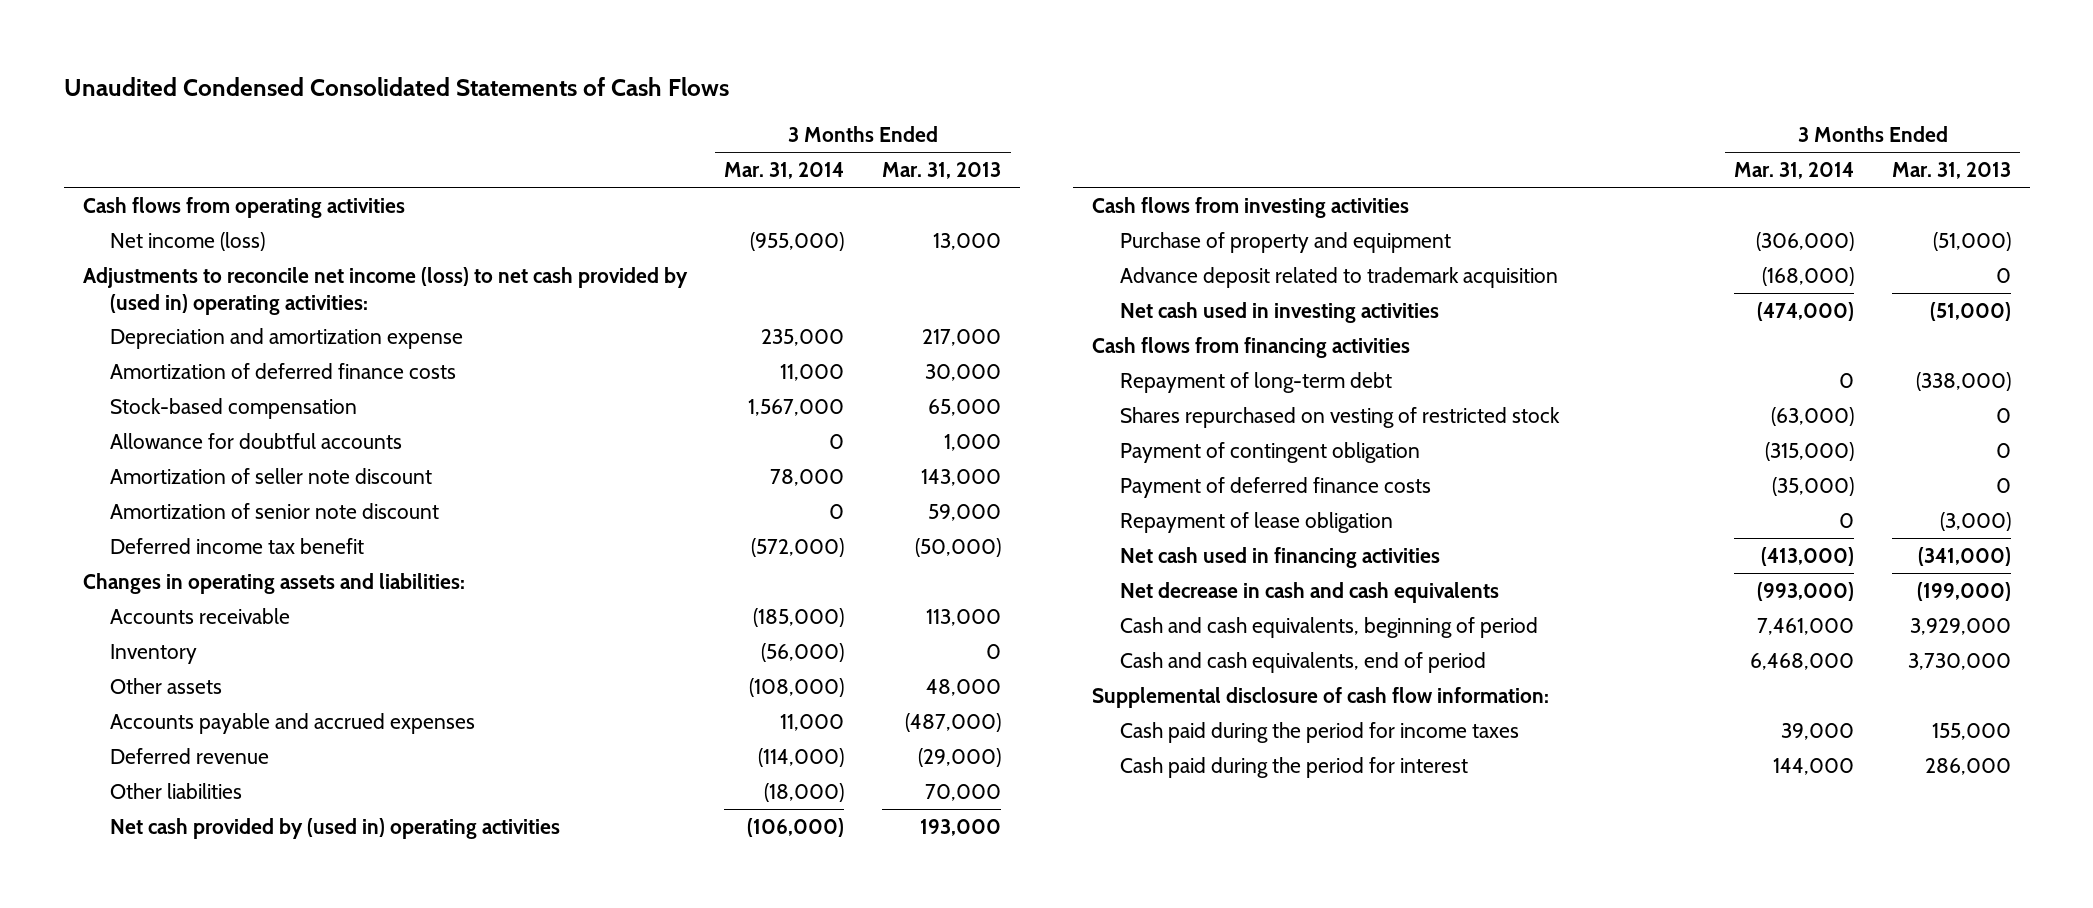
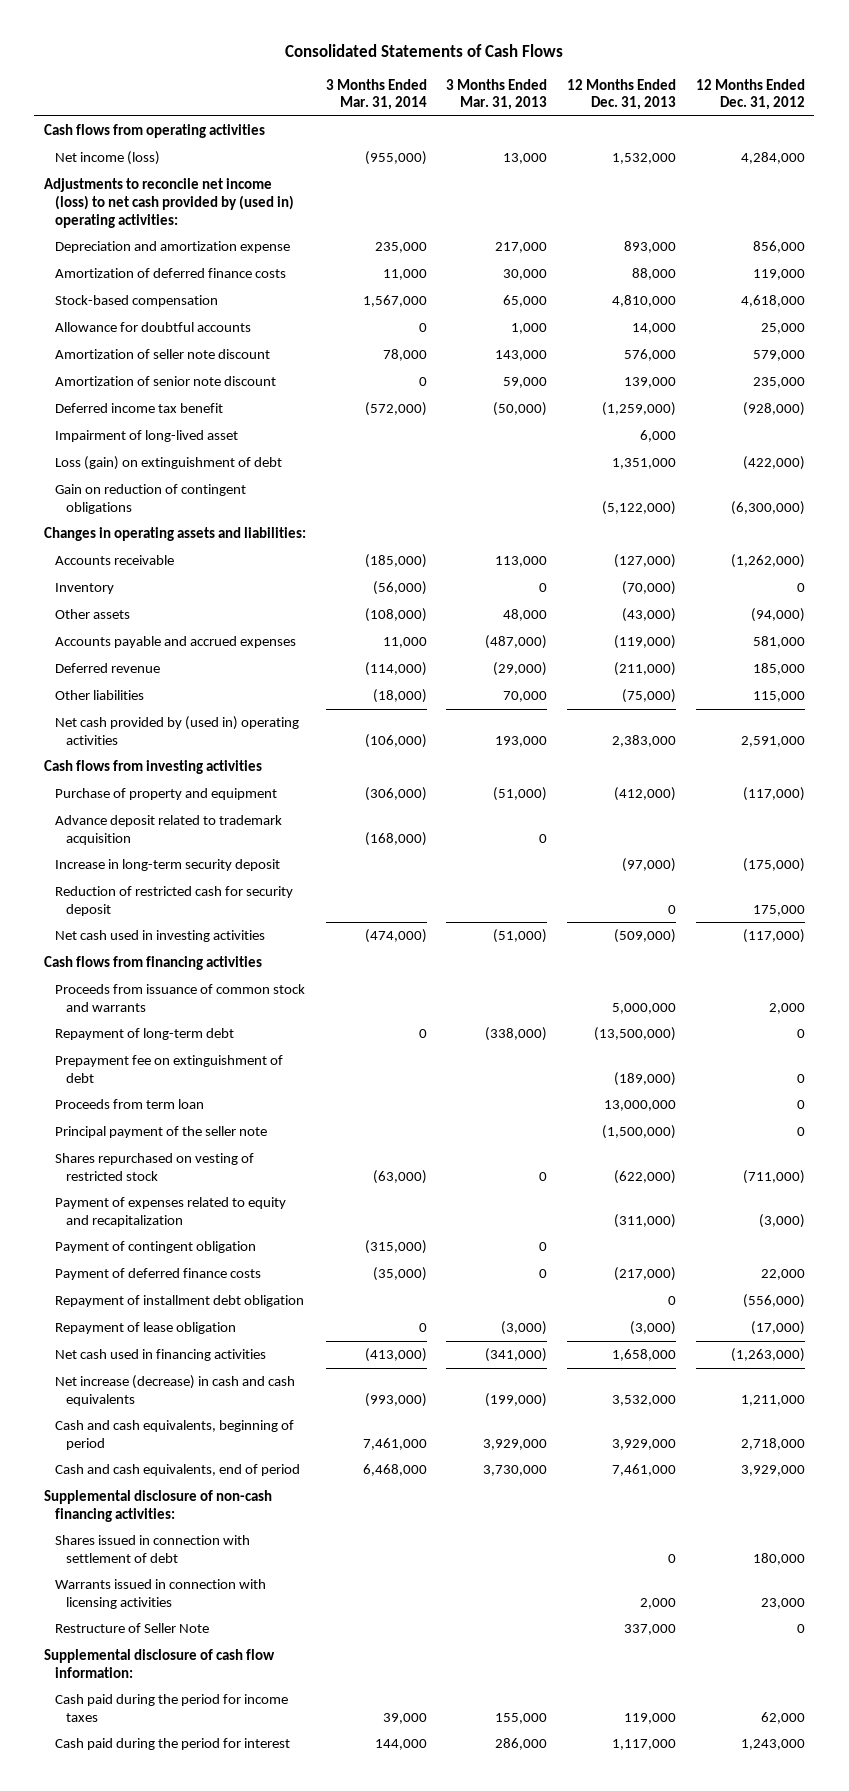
[63,77,729,97] Unaudited Condensed Consolidated Statements of Cash Flows -> [285,43,564,57] Consolidated Statements of Cash Flows
none -> [566,78,676,111] 12 Months Ended Dec. 31, 2013
none -> [695,78,805,111] 12 Months Ended Dec. 31, 2012
none -> [55,430,239,443] Impairment of long-lived asset
none -> [55,456,283,471] Loss (gain) on extinguishment of debt
none -> [55,484,247,514] Gain on reduction of contingent obligations
none -> [55,859,281,872] Increase in long-term security deposit
none -> [55,886,294,916] Reduction of restricted cash for security deposit
none -> [55,984,306,1012] Proceeds from issuance of common stock and warrants
none -> [55,1055,284,1083] Prepayment fee on extinguishment of debt
none -> [55,1099,205,1110] Proceeds from term loan
none -> [55,1126,268,1139] Principal payment of the seller note
none -> [55,1197,287,1227] Payment of expenses related to equity and recapitalization
none -> [55,1295,305,1308] Repayment of installment debt obligation
[1119,581,1499,603] Net decrease in cash and cash equivalents -> [55,1375,296,1406] Net increase (decrease) in cash and cash equivalents
none -> [44,1490,273,1522] Supplemental disclosure of non-cash financing activities:
none -> [55,1535,251,1563] Shares issued in connection with settlement of debt
none -> [55,1579,267,1609] Warrants issued in connection with licensing activities
none -> [55,1623,210,1634] Restructure of Seller Note

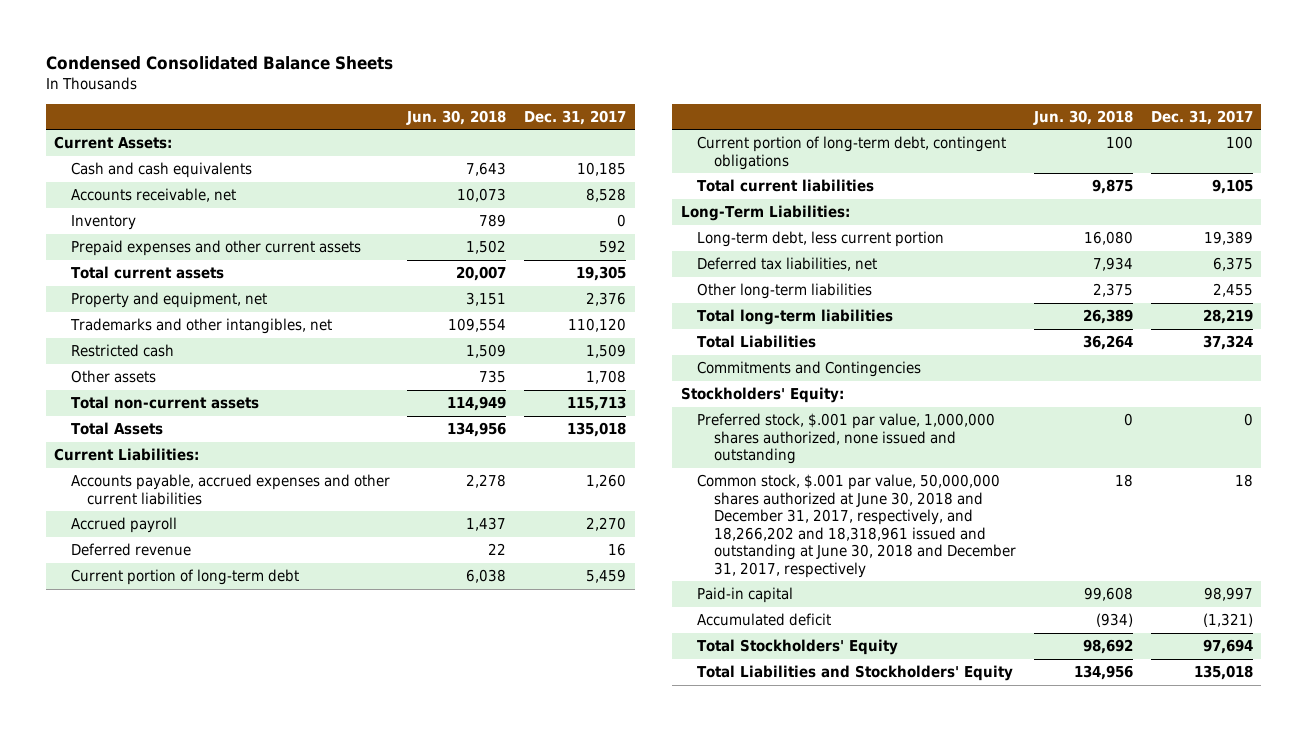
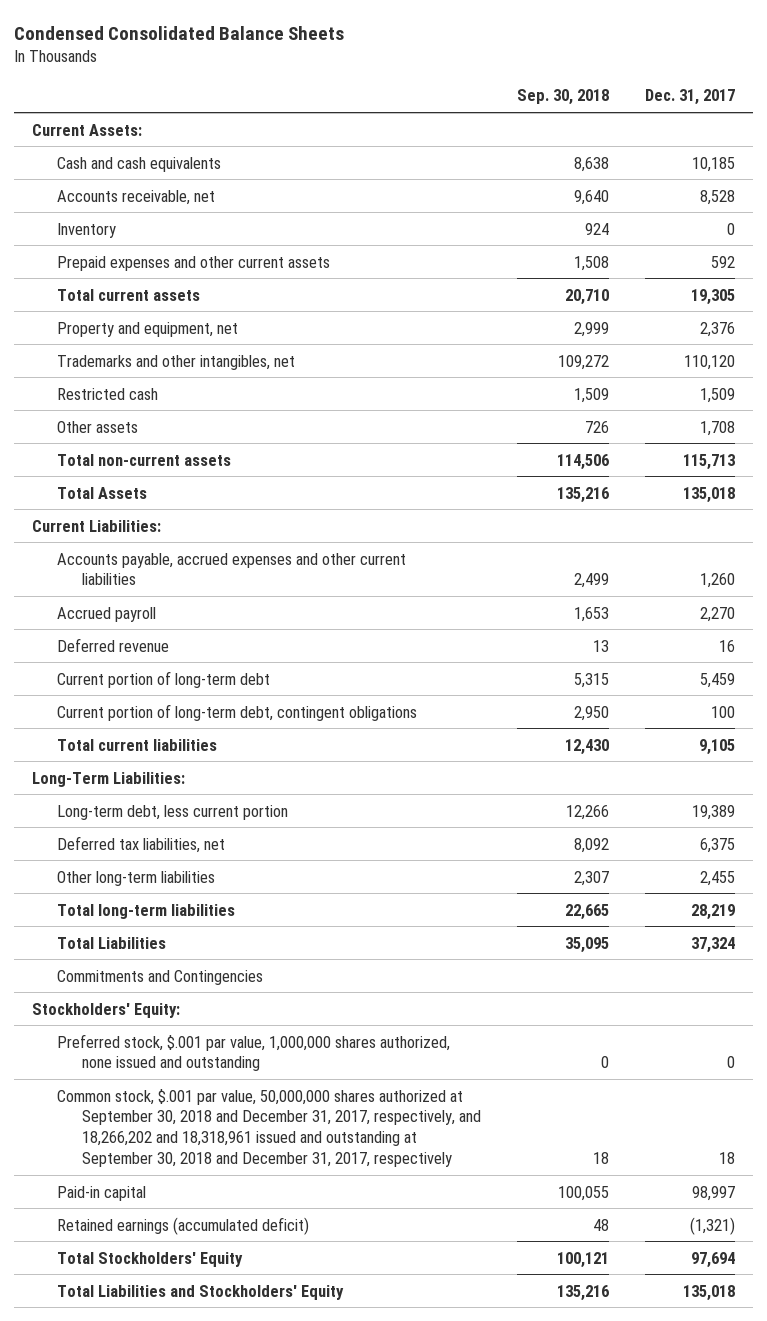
[406,109,507,125] Jun. 30, 2018 -> none
none -> [516,89,609,106] Sep. 30, 2018
[697,474,1016,579] Common stock, $.001 par value, 50,000,000 shares authorized at June 30, 2018 and December 31, 2017, respectively, and 18,266,202 and 18,318,961 issued and outstanding at June 30, 2018 and December 31, 2017, respectively -> [56,1088,481,1168] Common stock, $.001 par value, 50,000,000 shares authorized at September 30, 2018 and December 31, 2017, respectively, and 18,266,202 and 18,318,961 issued and outstanding at September 30, 2018 and December 31, 2017, respectively
[697,613,832,627] Accumulated deficit -> [56,1216,309,1235] Retained earnings (accumulated deficit)

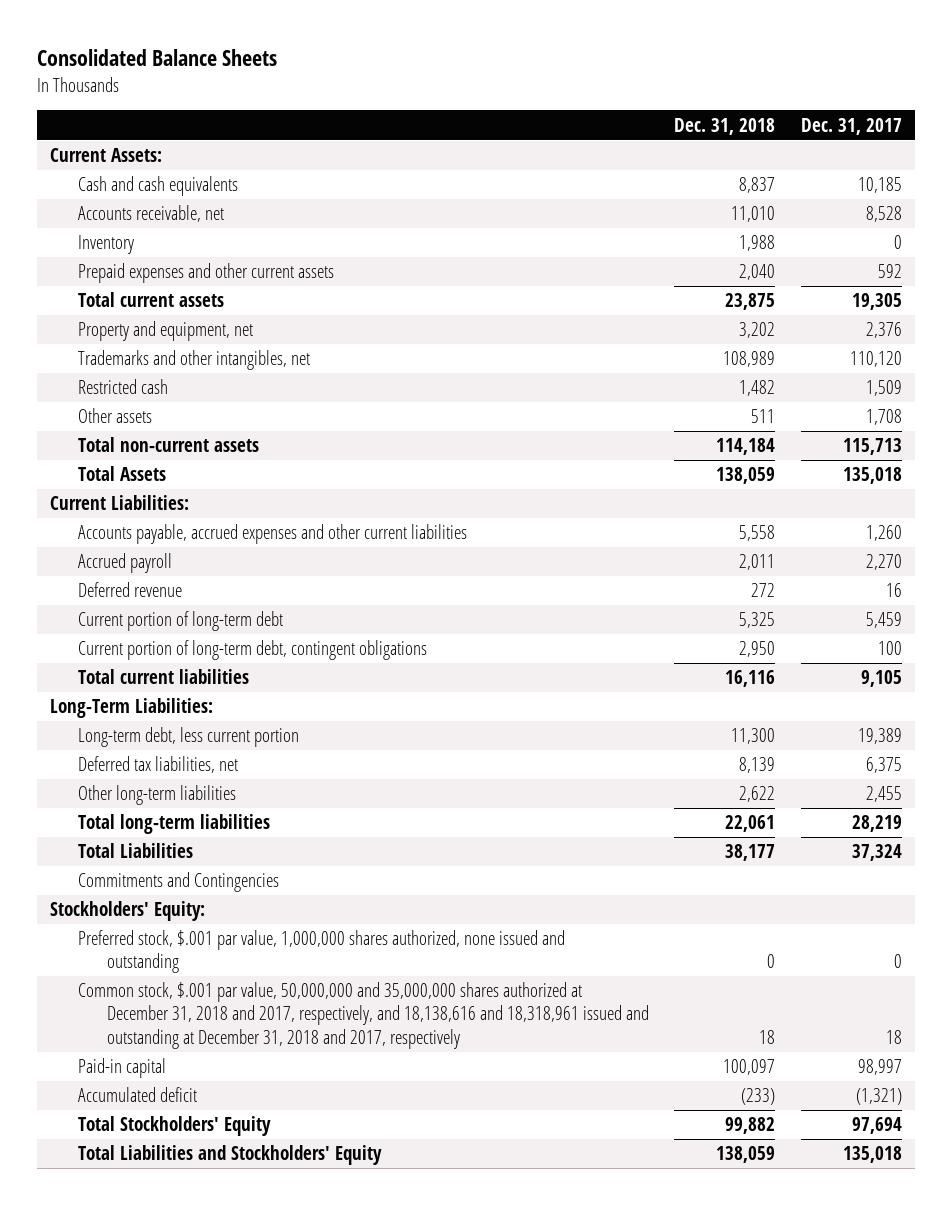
[13,25,344,40] Condensed Consolidated Balance Sheets -> [37,49,278,67] Consolidated Balance Sheets
[516,89,609,106] Sep. 30, 2018 -> none
none -> [674,117,776,135] Dec. 31, 2018
[56,1088,481,1168] Common stock, $.001 par value, 50,000,000 shares authorized at September 30, 2018 and December 31, 2017, respectively, and 18,266,202 and 18,318,961 issued and outstanding at September 30, 2018 and December 31, 2017, respectively -> [78,982,649,1049] Common stock, $.001 par value, 50,000,000 and 35,000,000 shares authorized at December 31, 2018 and 2017, respectively, and 18,138,616 and 18,318,961 issued and outstanding at December 31, 2018 and 2017, respectively
[56,1216,309,1235] Retained earnings (accumulated deficit) -> [78,1087,198,1103] Accumulated deficit

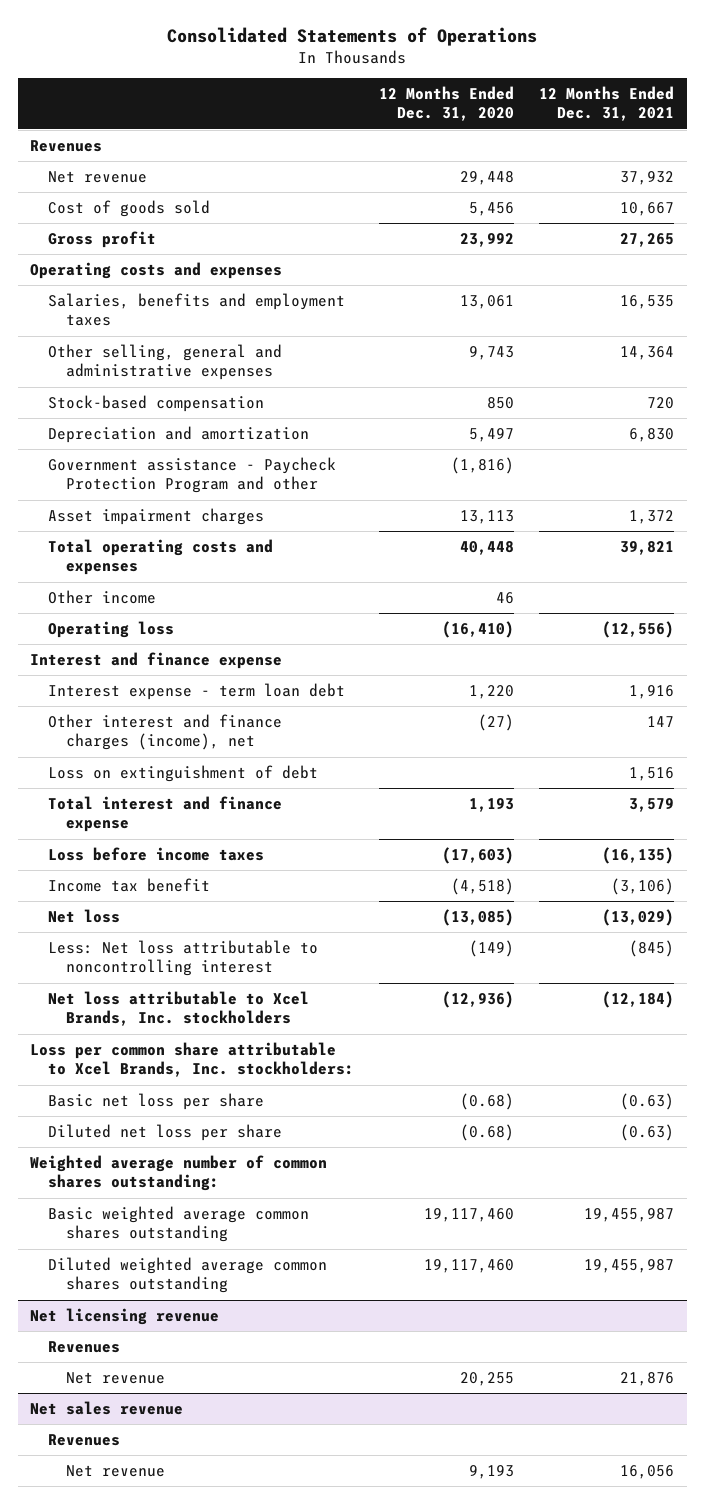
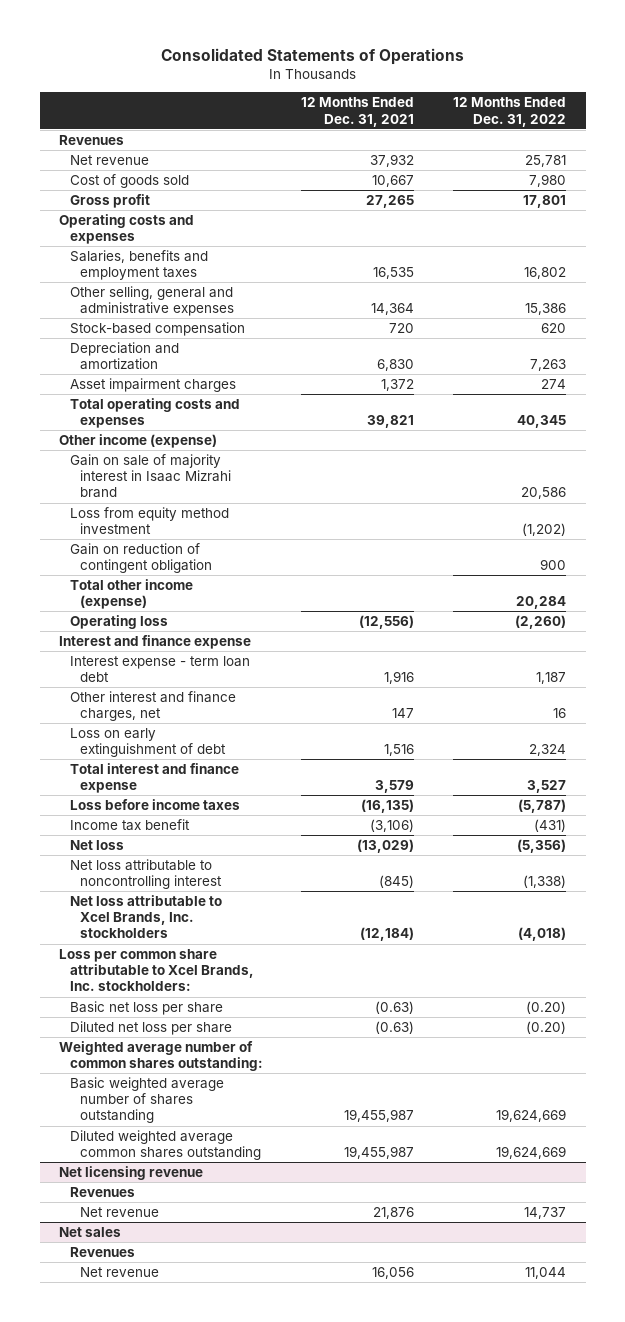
[379,86,515,122] 12 Months Ended Dec. 31, 2020 -> none
none -> [453,97,567,127] 12 Months Ended Dec. 31, 2022
[48,457,337,494] Government assistance - Paycheck Protection Program and other -> none
none -> [59,433,218,448] Other income (expense)
none -> [69,453,231,499] Gain on sale of majority interest in Isaac Mizrahi brand
none -> [69,506,229,535] Loss from equity method investment
none -> [69,542,212,574] Gain on reduction of contingent obligation
[48,590,157,605] Other income -> [69,578,193,610] Total other income (expense)
[48,714,283,751] Other interest and finance charges (income), net -> [69,690,236,722] Other interest and finance charges, net
[48,765,319,783] Loss on extinguishment of debt -> [69,727,226,758] Loss on early extinguishment of debt
[48,940,319,977] Less: Net loss attributable to noncontrolling interest -> [69,858,222,890] Net loss attributable to noncontrolling interest
[48,1206,310,1243] Basic weighted average common shares outstanding -> [69,1076,224,1124] Basic weighted average number of shares outstanding
[30,1401,184,1416] Net sales revenue -> [59,1226,122,1237] Net sales

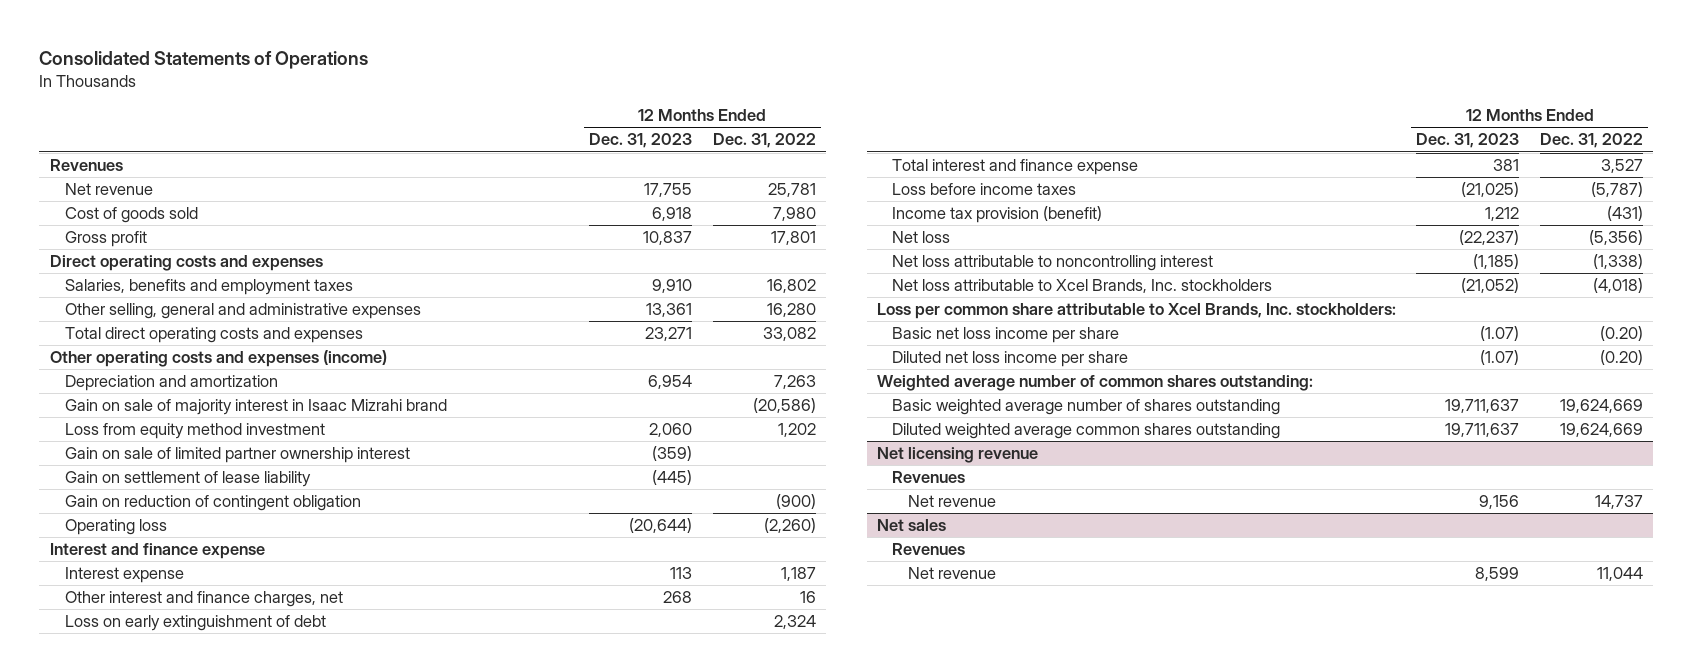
[301,97,415,127] 12 Months Ended Dec. 31, 2021 -> none
none -> [589,133,693,149] Dec. 31, 2023
[59,213,195,245] Operating costs and expenses -> [49,255,323,272] Direct operating costs and expenses
[69,321,245,336] Stock-based compensation -> none
[525,303,567,316] 15,386 -> [766,303,816,318] 16,280
none -> [65,327,364,344] Total direct operating costs and expenses
none -> [49,350,387,368] Other operating costs and expenses (income)
[69,377,236,392] Asset impairment charges -> none
[69,397,240,429] Total operating costs and expenses -> none
[59,433,218,448] Other income (expense) -> none
[69,578,193,610] Total other income (expense) -> none
[521,487,567,500] 20,586 -> [752,398,816,414] (20,586)
[522,523,567,537] (1,202) -> [777,423,816,438] 1,202
none -> [65,447,411,464] Gain on sale of limited partner ownership interest
none -> [65,471,312,488] Gain on settlement of lease liability
[540,559,567,571] 900 -> [775,494,816,510] (900)
[69,655,250,683] Interest expense - term loan debt -> [65,567,185,584] Interest expense
[69,818,190,831] Income tax benefit -> [892,206,1103,224] Income tax provision (benefit)
[69,1000,223,1015] Basic net loss per share -> [892,327,1120,344] Basic net loss income per share
[69,1020,232,1035] Diluted net loss per share -> [892,351,1129,368] Diluted net loss income per share

